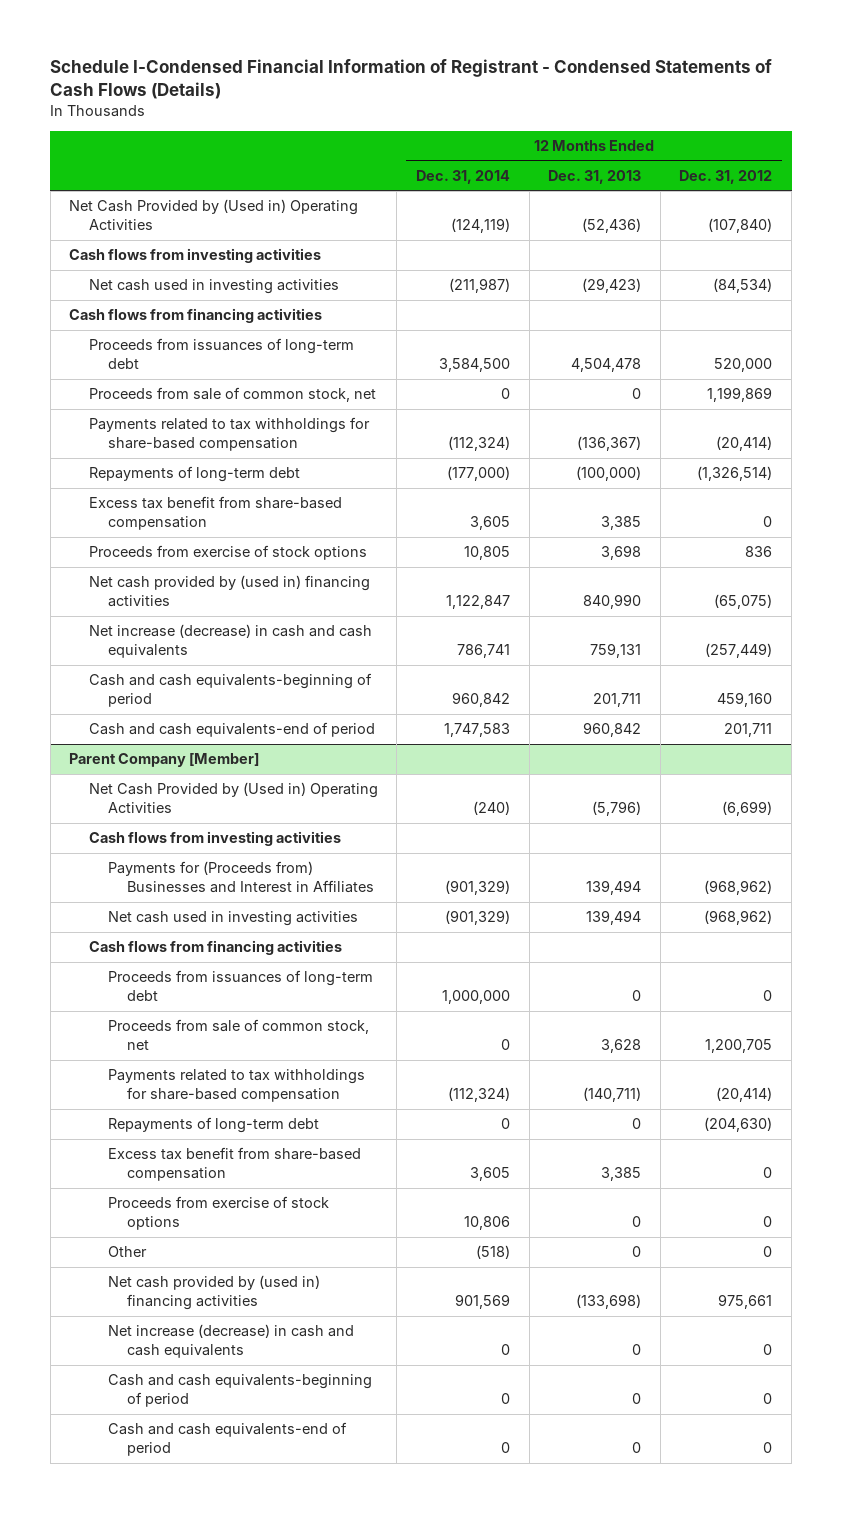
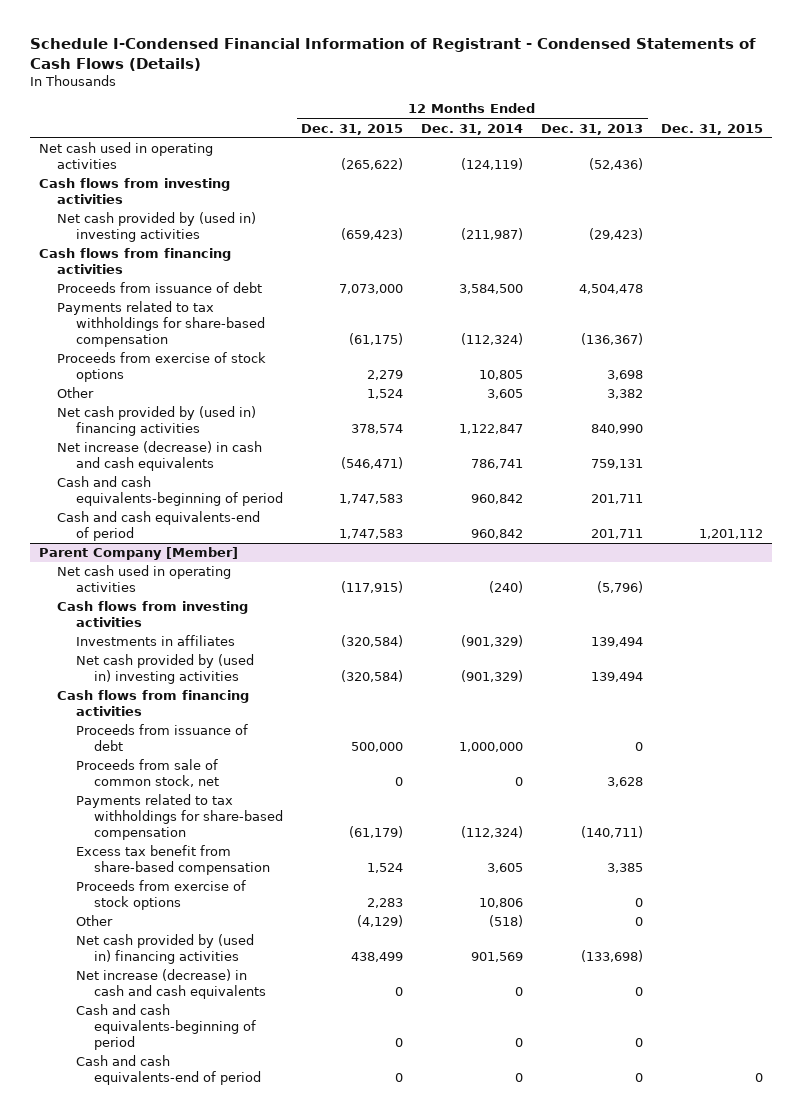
[679,169,773,184] Dec. 31, 2012 -> none
none -> [301,123,404,135] Dec. 31, 2015
none -> [661,123,764,135] Dec. 31, 2015
[69,199,359,231] Net Cash Provided by (Used in) Operating Activities -> [38,142,213,170] Net cash used in operating activities
[88,279,339,295] Net cash used in investing activities -> [57,212,257,243] Net cash provided by (used in) investing activities
[88,387,376,403] Proceeds from sale of common stock, net -> none
[88,338,354,370] Proceeds from issuances of long-term debt -> [57,282,263,294] Proceeds from issuance of debt
[88,466,300,483] Repayments of long-term debt -> none
[88,496,342,531] Excess tax benefit from share-based compensation -> none
none -> [57,387,95,399] Other
[443,723,510,738] 1,747,583 -> [471,529,524,540] 960,842
[583,722,642,738] 960,842 -> [591,529,644,540] 201,711
[88,782,378,814] Net Cash Provided by (Used in) Operating Activities -> [57,565,232,593] Net cash used in operating activities
[107,861,375,894] Payments for (Proceeds from) Businesses and Interest in Affiliates -> [75,635,235,647] Investments in affiliates
[107,911,358,927] Net cash used in investing activities -> [75,654,254,685] Net cash provided by (used in) investing activities
[107,970,373,1002] Proceeds from issuances of long-term debt -> [75,724,248,752] Proceeds from issuance of debt
[107,1117,319,1134] Repayments of long-term debt -> none

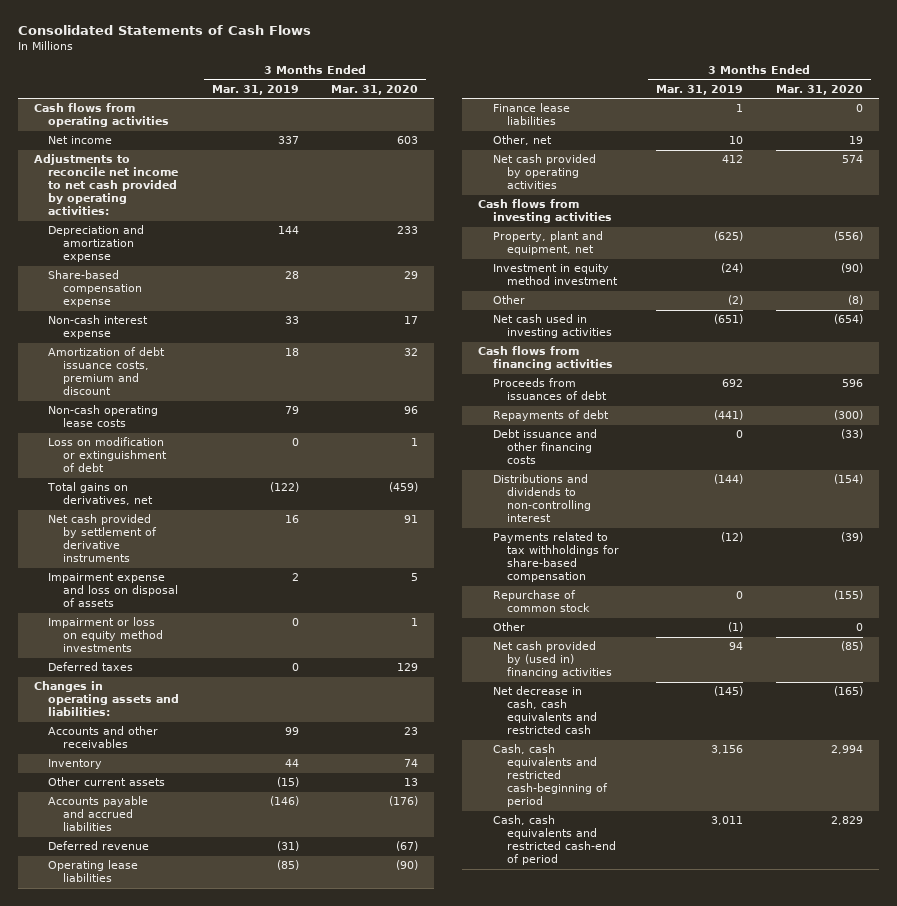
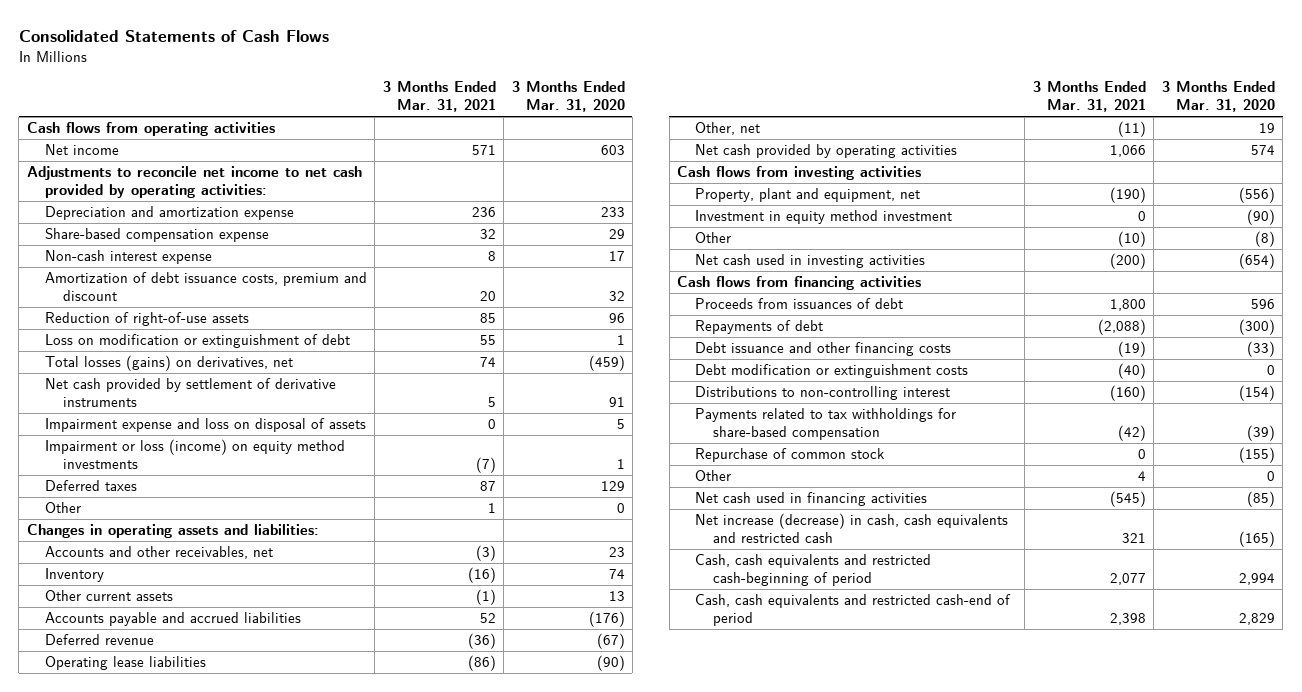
[211,84,299,95] Mar. 31, 2019 -> none
none -> [382,81,496,113] 3 Months Ended Mar. 31, 2021
[48,405,159,428] Non-cash operating lease costs -> [44,312,249,327] Reduction of right-of-use assets
[47,482,153,506] Total gains on derivatives, net -> [44,355,293,372] Total losses (gains) on derivatives, net
[48,617,163,653] Impairment or loss on equity method investments -> [44,439,345,470] Impairment or loss (income) on equity method investments
none -> [44,502,81,514] Other
[48,726,159,749] Accounts and other receivables -> [44,546,273,560] Accounts and other receivables, net
[492,103,570,126] Finance lease liabilities -> none
none -> [695,364,969,379] Debt modification or extinguishment costs
[492,474,592,523] Distributions and dividends to non-controlling interest -> [695,386,951,401] Distributions to non-controlling interest
[492,641,613,679] Net cash provided by (used in) financing activities -> [695,492,928,507] Net cash used in financing activities
[492,686,598,735] Net decrease in cash, cash equivalents and restricted cash -> [695,513,1009,544] Net increase (decrease) in cash, cash equivalents and restricted cash

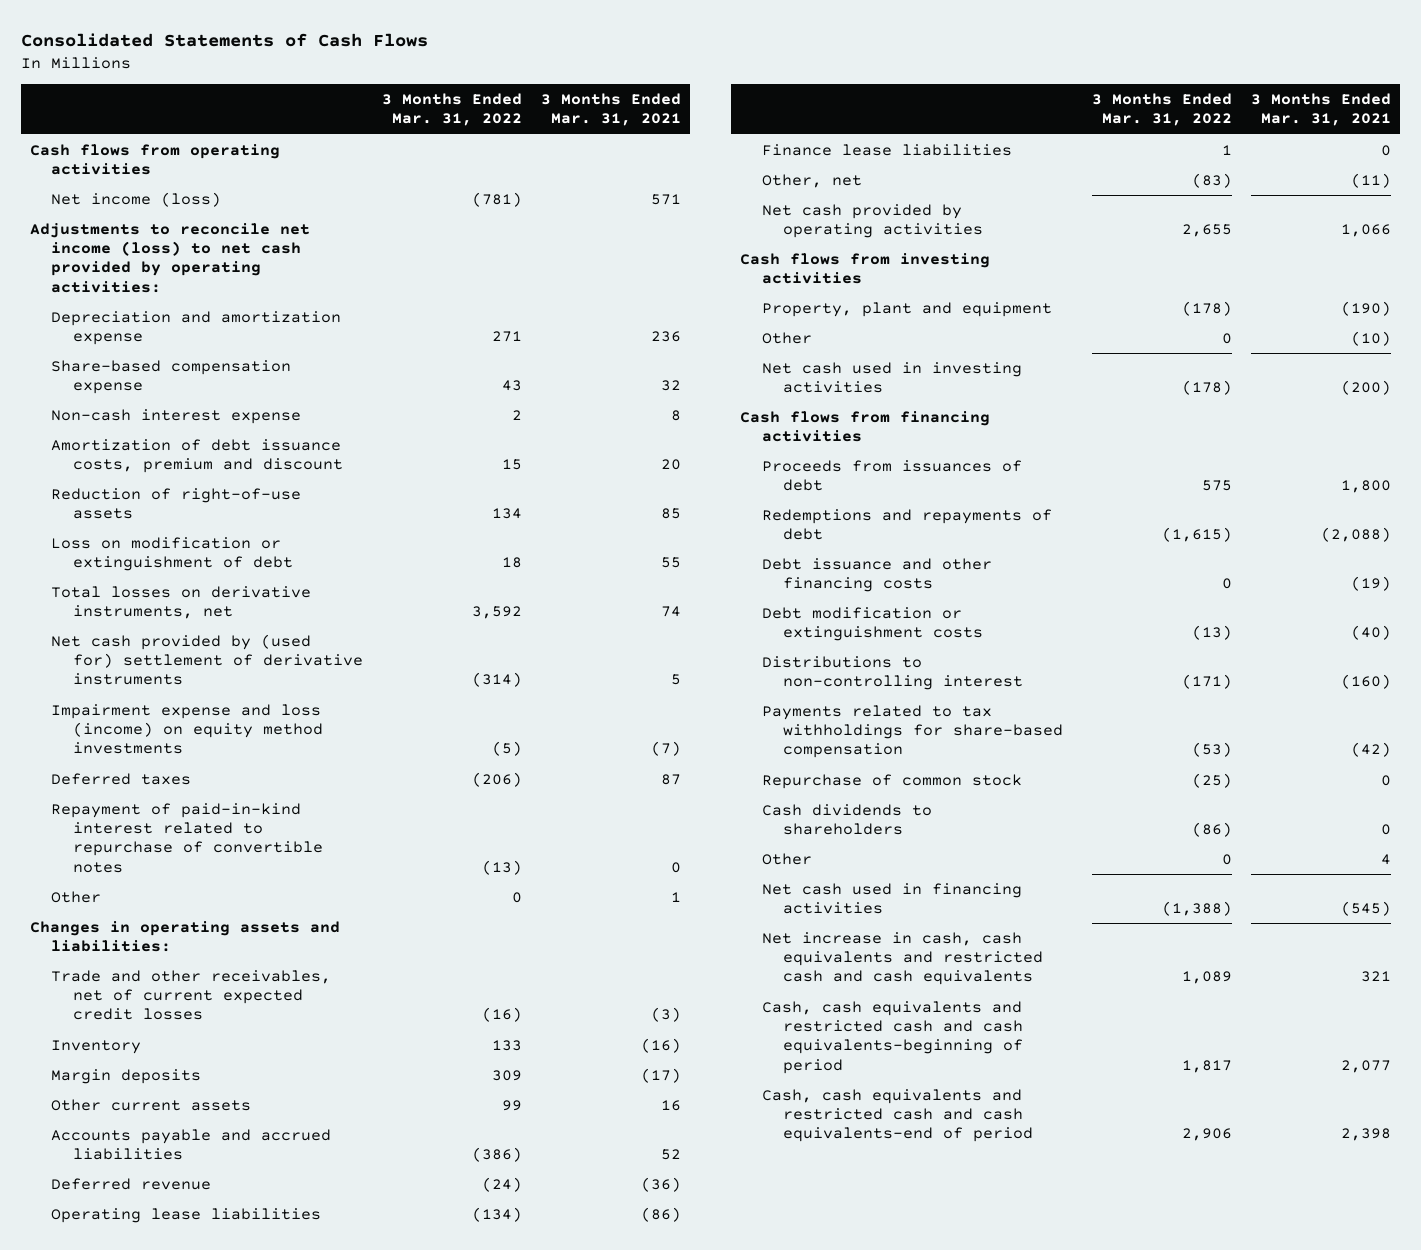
[511,81,625,113] 3 Months Ended Mar. 31, 2020 -> none
none -> [381,93,522,127] 3 Months Ended Mar. 31, 2022
[44,144,119,156] Net income -> [51,191,222,207] Net income (loss)
[26,166,362,199] Adjustments to reconcile net income to net cash provided by operating activities: -> [30,222,311,293] Adjustments to reconcile net income (loss) to net cash provided by operating activities:
[44,418,366,433] Impairment expense and loss on disposal of assets -> none
[44,355,293,372] Total losses (gains) on derivatives, net -> [51,585,312,620] Total losses on derivative instruments, net
[44,378,336,408] Net cash provided by settlement of derivative instruments -> [51,633,363,686] Net cash provided by (used for) settlement of derivative instruments
[44,439,345,470] Impairment or loss (income) on equity method investments -> [51,703,323,755] Impairment expense and loss (income) on equity method investments
none -> [51,802,323,873] Repayment of paid-in-kind interest related to repurchase of convertible notes
[44,546,273,560] Accounts and other receivables, net -> [51,969,332,1021] Trade and other receivables, net of current expected credit losses
none -> [51,1068,202,1084] Margin deposits
[475,589,496,606] (1) -> [660,1099,681,1111] 16
none -> [761,143,1012,156] Finance lease liabilities
[695,210,953,225] Investment in equity method investment -> none
[695,188,921,203] Property, plant and equipment, net -> [761,301,1052,317] Property, plant and equipment
[695,320,824,335] Repayments of debt -> [761,508,1052,541] Redemptions and repayments of debt
none -> [761,803,932,836] Cash dividends to shareholders
[695,513,1009,544] Net increase (decrease) in cash, cash equivalents and restricted cash -> [761,931,1043,986] Net increase in cash, cash equivalents and restricted cash and cash equivalents
[695,554,932,587] Cash, cash equivalents and restricted cash-beginning of period -> [761,1000,1023,1074] Cash, cash equivalents and restricted cash and cash equivalents-beginning of period
[695,594,1012,627] Cash, cash equivalents and restricted cash-end of period -> [761,1088,1033,1143] Cash, cash equivalents and restricted cash and cash equivalents-end of period

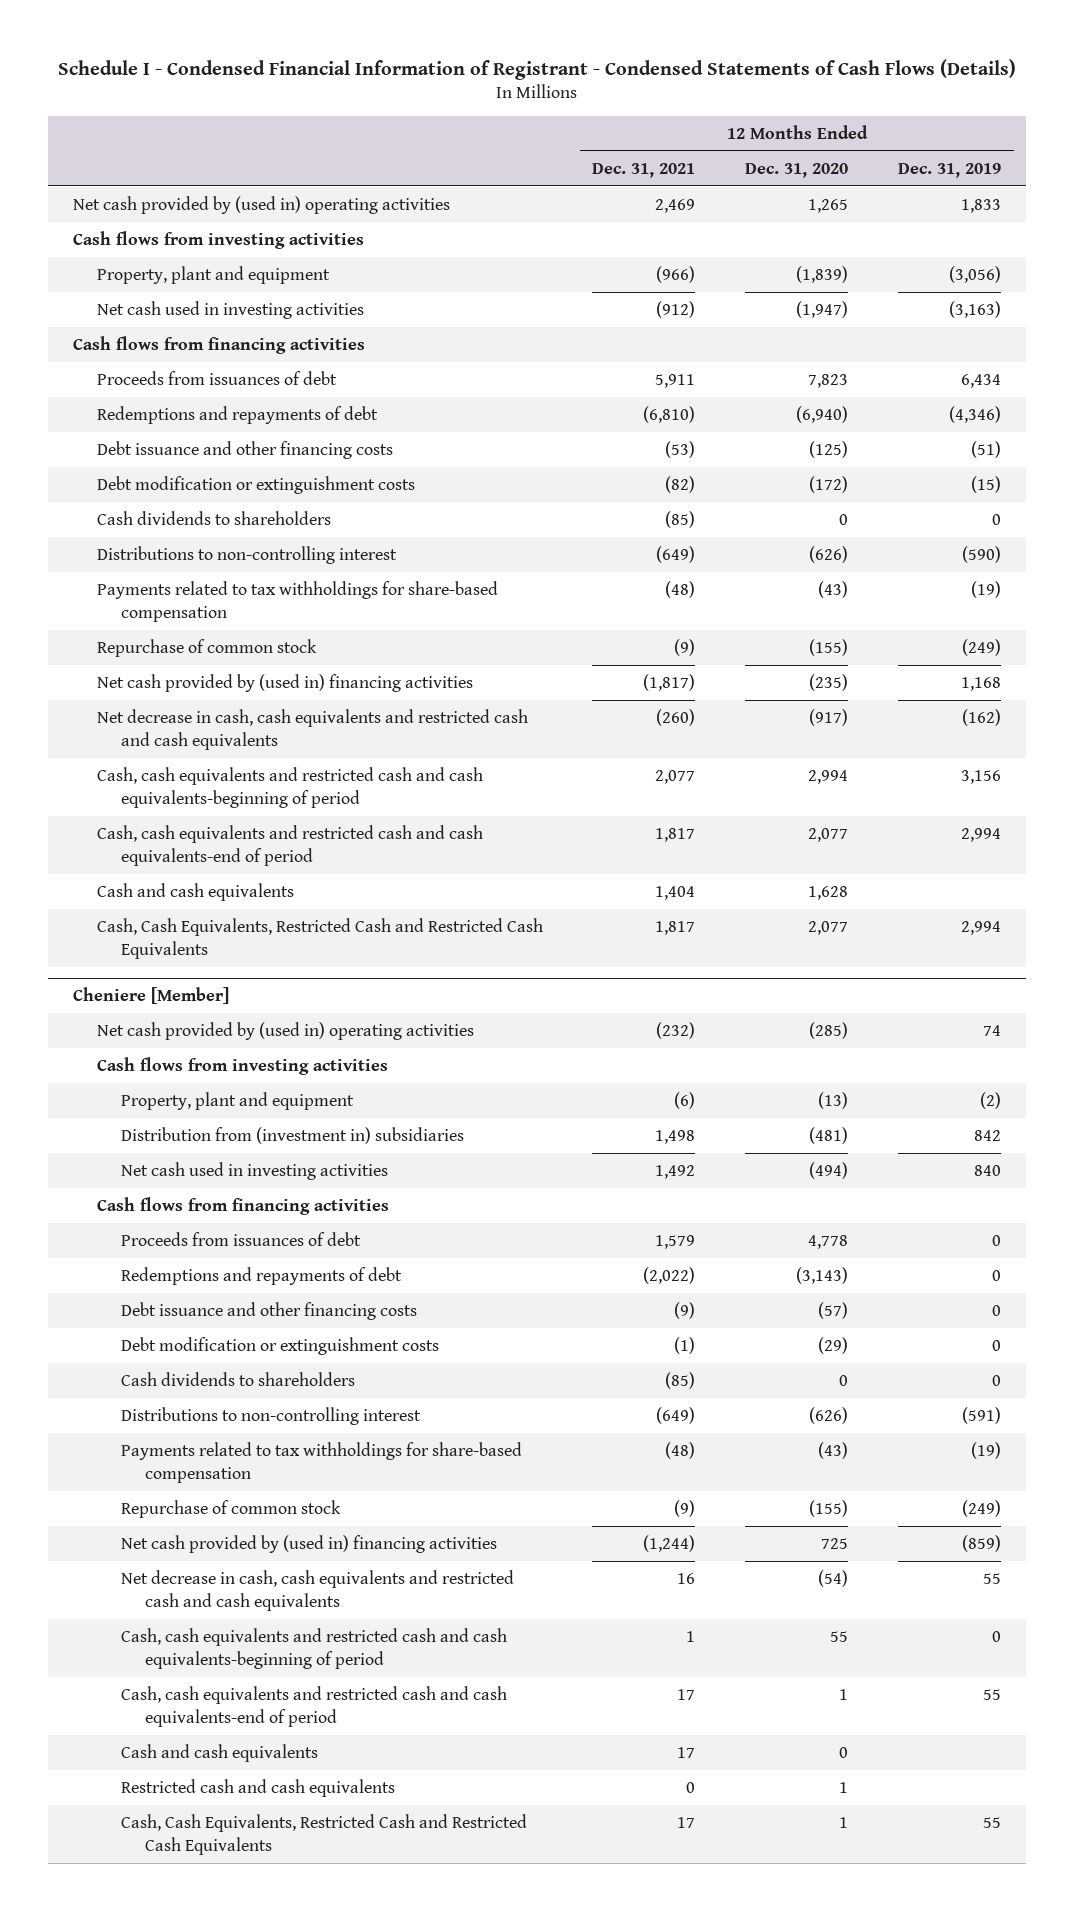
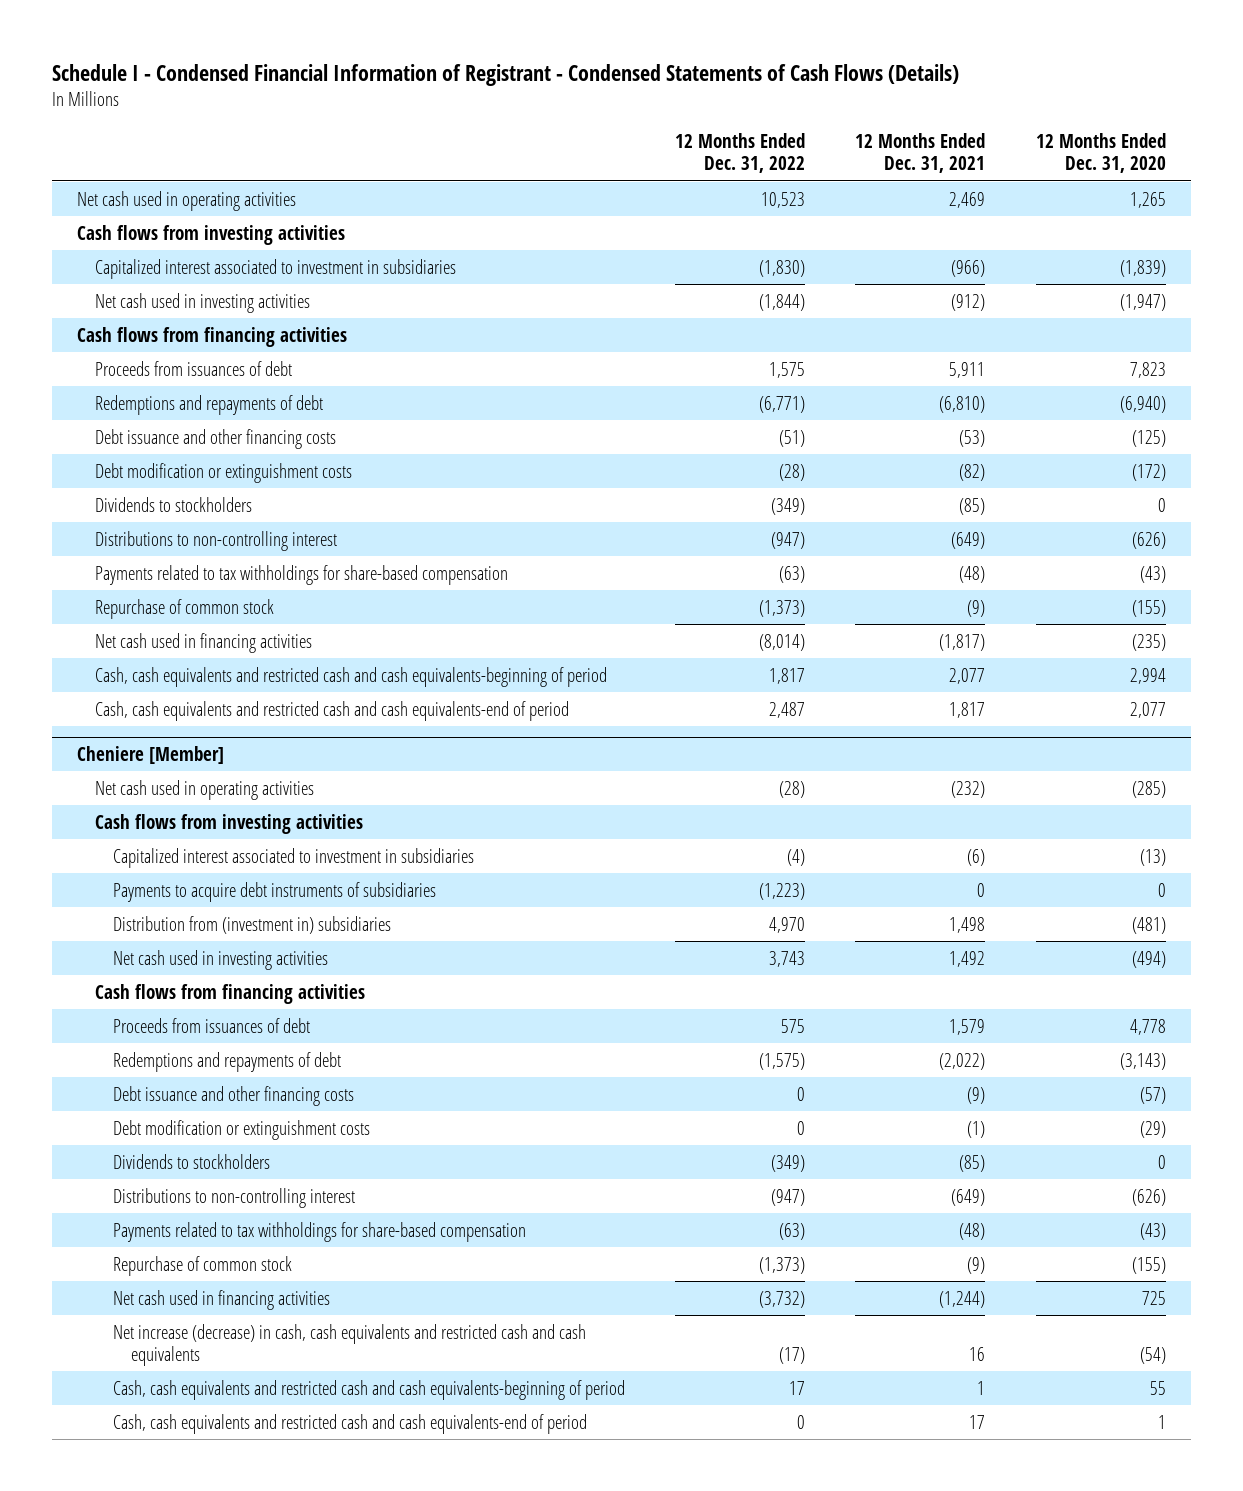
[898,162,1002,178] Dec. 31, 2019 -> none
none -> [675,132,806,174] 12 Months Ended Dec. 31, 2022
[72,195,450,214] Net cash provided by (used in) operating activities -> [77,190,297,211] Net cash used in operating activities
[96,265,330,284] Property, plant and equipment -> [95,258,457,279] Capitalized interest associated to investment in subsidiaries
[96,510,331,525] Cash dividends to shareholders -> [95,496,253,512] Dividends to stockholders
[96,708,528,750] Net decrease in cash, cash equivalents and restricted cash and cash equivalents -> none
[96,673,473,692] Net cash provided by (used in) financing activities -> [95,632,313,653] Net cash used in financing activities
[96,882,294,901] Cash and cash equivalents -> none
[96,917,543,959] Cash, Cash Equivalents, Restricted Cash and Restricted Cash Equivalents -> none
[96,1021,474,1040] Net cash provided by (used in) operating activities -> [95,779,315,800] Net cash used in operating activities
[120,1091,354,1110] Property, plant and equipment -> [112,847,474,868] Capitalized interest associated to investment in subsidiaries
none -> [112,881,436,902] Payments to acquire debt instruments of subsidiaries
[120,1371,355,1386] Cash dividends to shareholders -> [112,1153,270,1169] Dividends to stockholders
[120,1534,497,1553] Net cash provided by (used in) financing activities -> [112,1289,330,1310] Net cash used in financing activities
[120,1569,514,1611] Net decrease in cash, cash equivalents and restricted cash and cash equivalents -> [112,1323,586,1366] Net increase (decrease) in cash, cash equivalents and restricted cash and cash equivalents
[120,1743,318,1762] Cash and cash equivalents -> none
[120,1778,395,1797] Restricted cash and cash equivalents -> none
[120,1813,527,1855] Cash, Cash Equivalents, Restricted Cash and Restricted Cash Equivalents -> none

